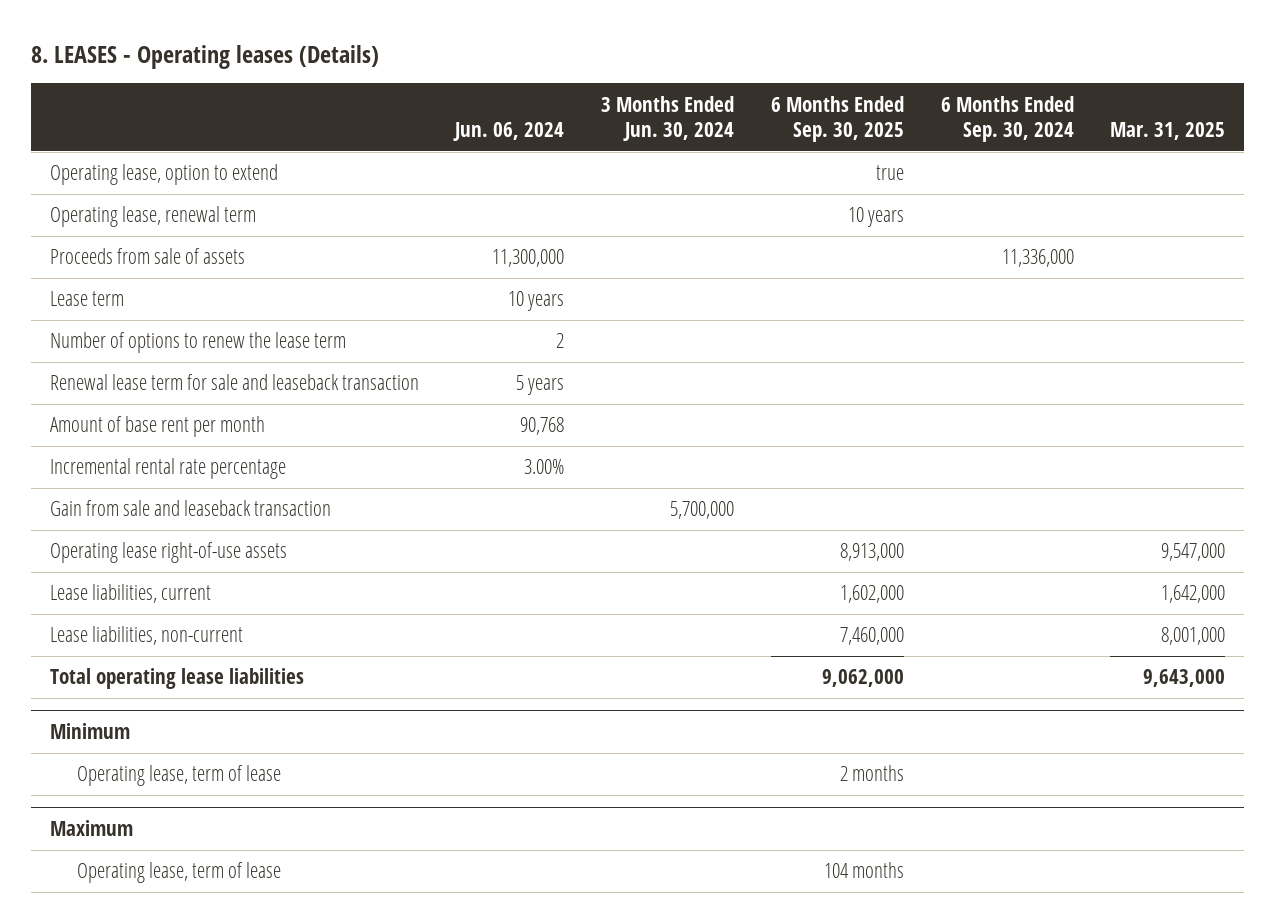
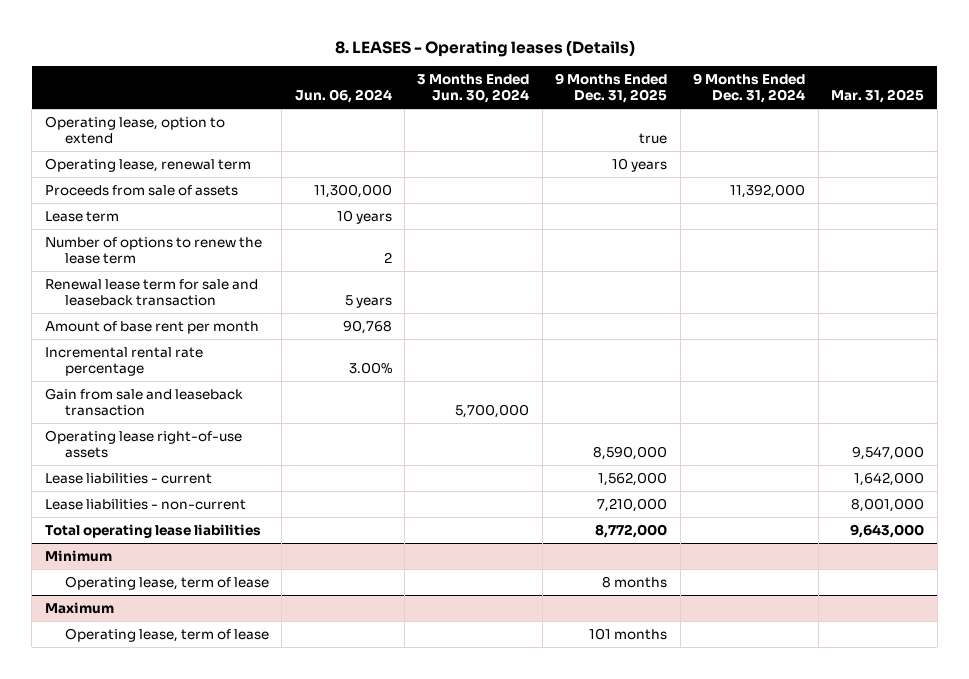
[770,95,904,143] 6 Months Ended Sep. 30, 2025 -> none
[940,95,1074,143] 6 Months Ended Sep. 30, 2024 -> none
none -> [555,73,668,103] 9 Months Ended Dec. 31, 2025
none -> [693,73,806,103] 9 Months Ended Dec. 31, 2024
[49,584,211,604] Lease liabilities, current -> [44,472,212,484] Lease liabilities - current
[49,626,243,646] Lease liabilities, non-current -> [44,498,246,510] Lease liabilities - non-current

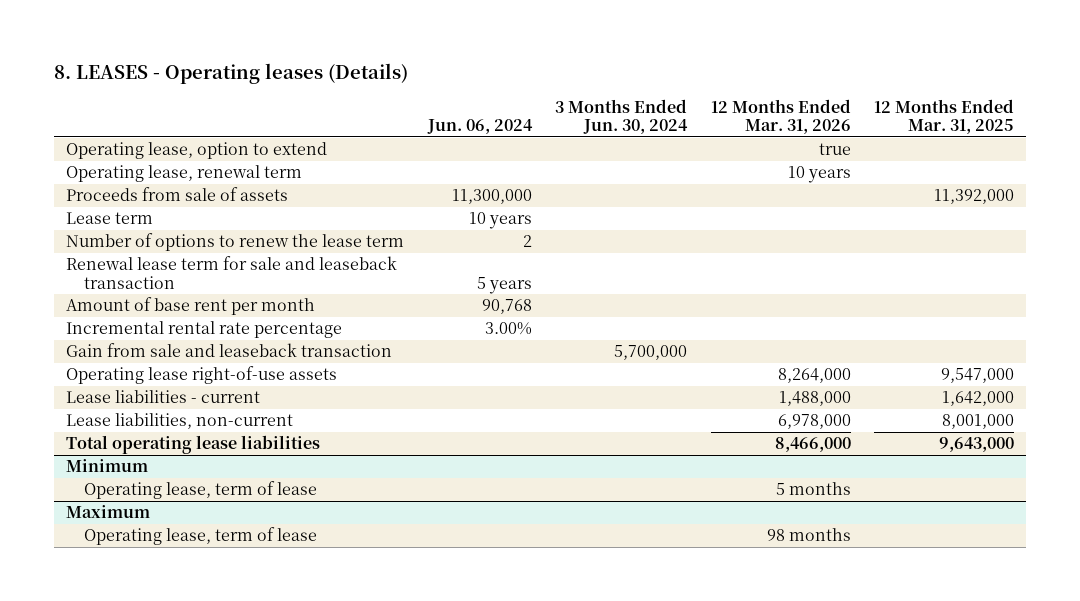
[555,73,668,103] 9 Months Ended Dec. 31, 2025 -> none
[693,73,806,103] 9 Months Ended Dec. 31, 2024 -> none
[831,88,925,103] Mar. 31, 2025 -> none
none -> [710,98,851,135] 12 Months Ended Mar. 31, 2026
none -> [874,98,1015,135] 12 Months Ended Mar. 31, 2025
[44,498,246,510] Lease liabilities - non-current -> [66,413,294,430] Lease liabilities, non-current

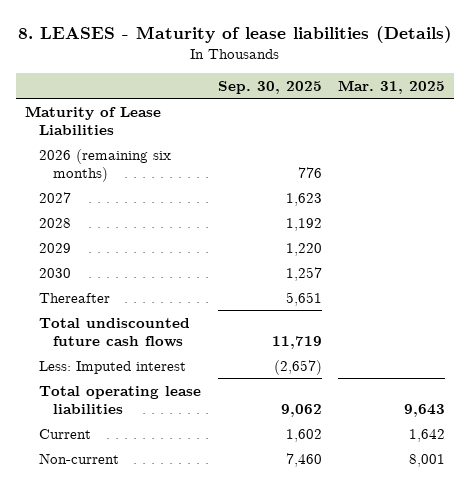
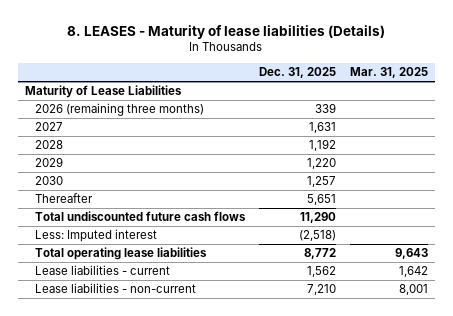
[217,80,322,94] Sep. 30, 2025 -> none
none -> [259,67,337,79] Dec. 31, 2025
[38,148,171,182] 2026 (remaining six months) -> [35,103,205,117] 2026 (remaining three months)
[38,428,91,439] Current -> [35,265,171,276] Lease liabilities - current
[38,452,119,464] Non-current -> [35,283,197,294] Lease liabilities - non-current

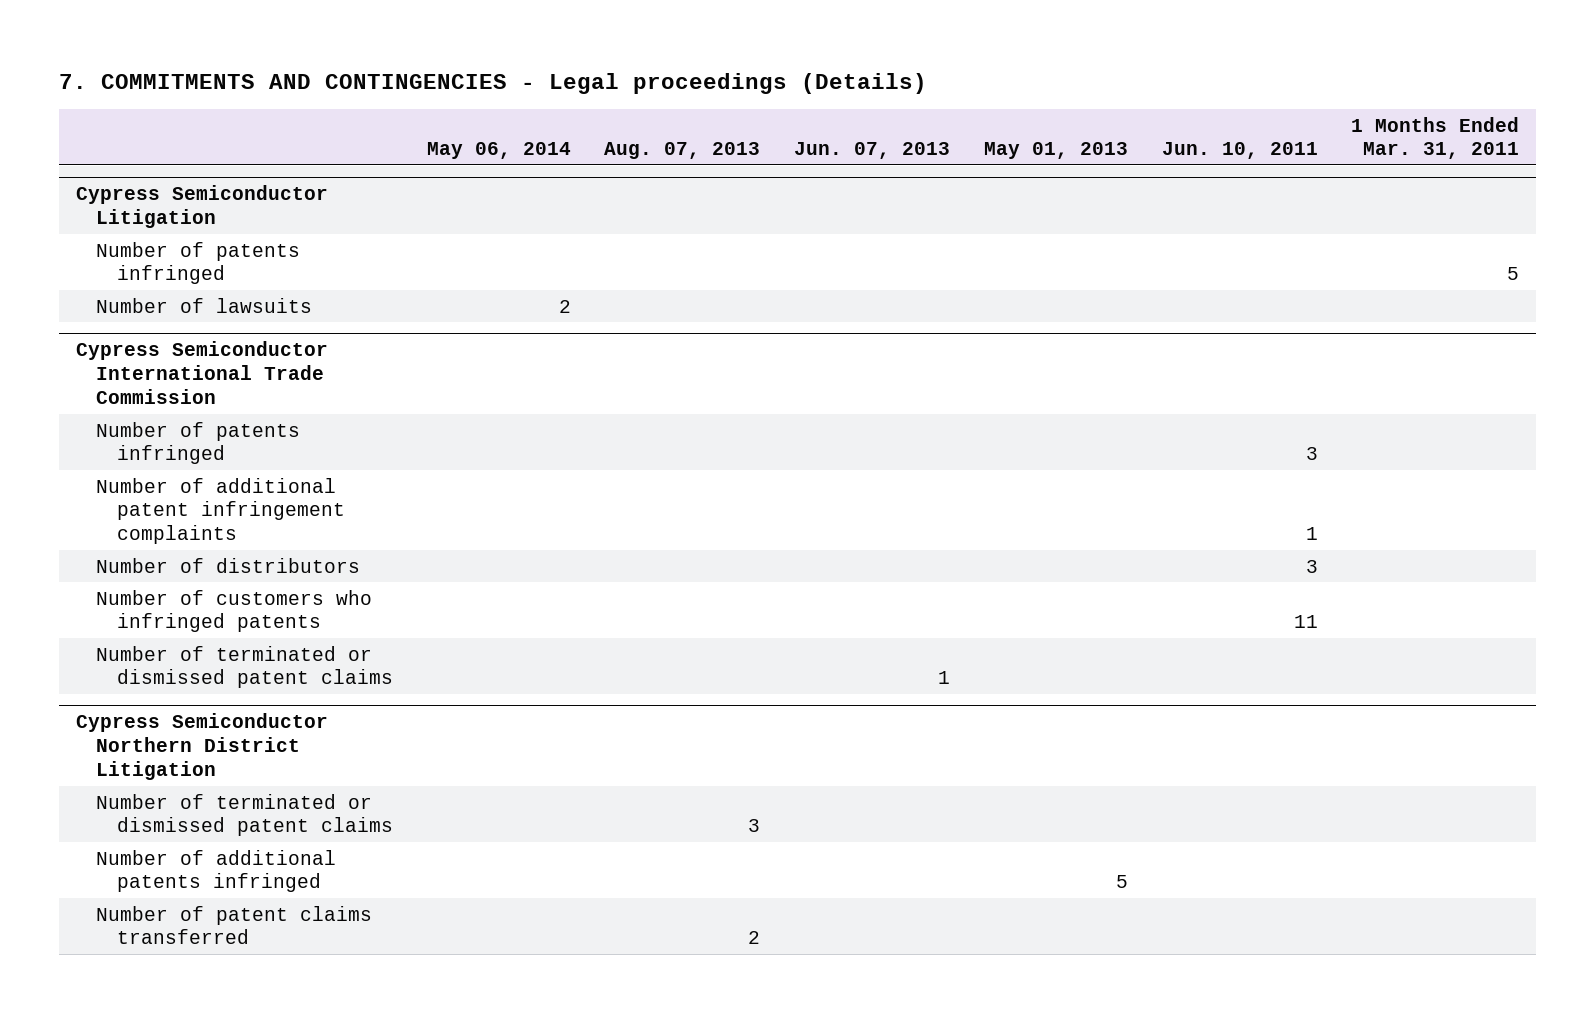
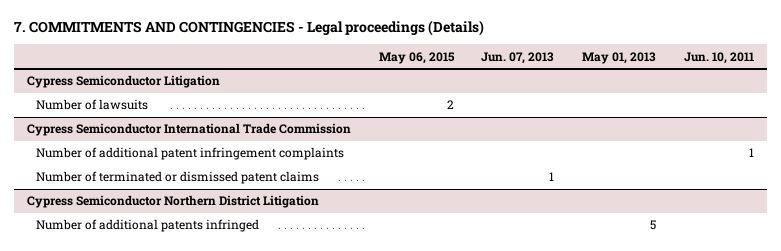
[426,142,571,160] May 06, 2014 -> none
[604,142,761,160] Aug. 07, 2013 -> none
[1351,116,1520,160] 1 Months Ended Mar. 31, 2011 -> none
none -> [378,51,455,64] May 06, 2015
[96,241,301,285] Number of patents infringed -> none
[96,421,301,465] Number of patents infringed -> none
[96,557,361,573] Number of distributors -> none
[96,589,373,633] Number of customers who infringed patents -> none
[96,793,393,837] Number of terminated or dismissed patent claims -> none
[96,905,373,945] Number of patent claims transferred -> none

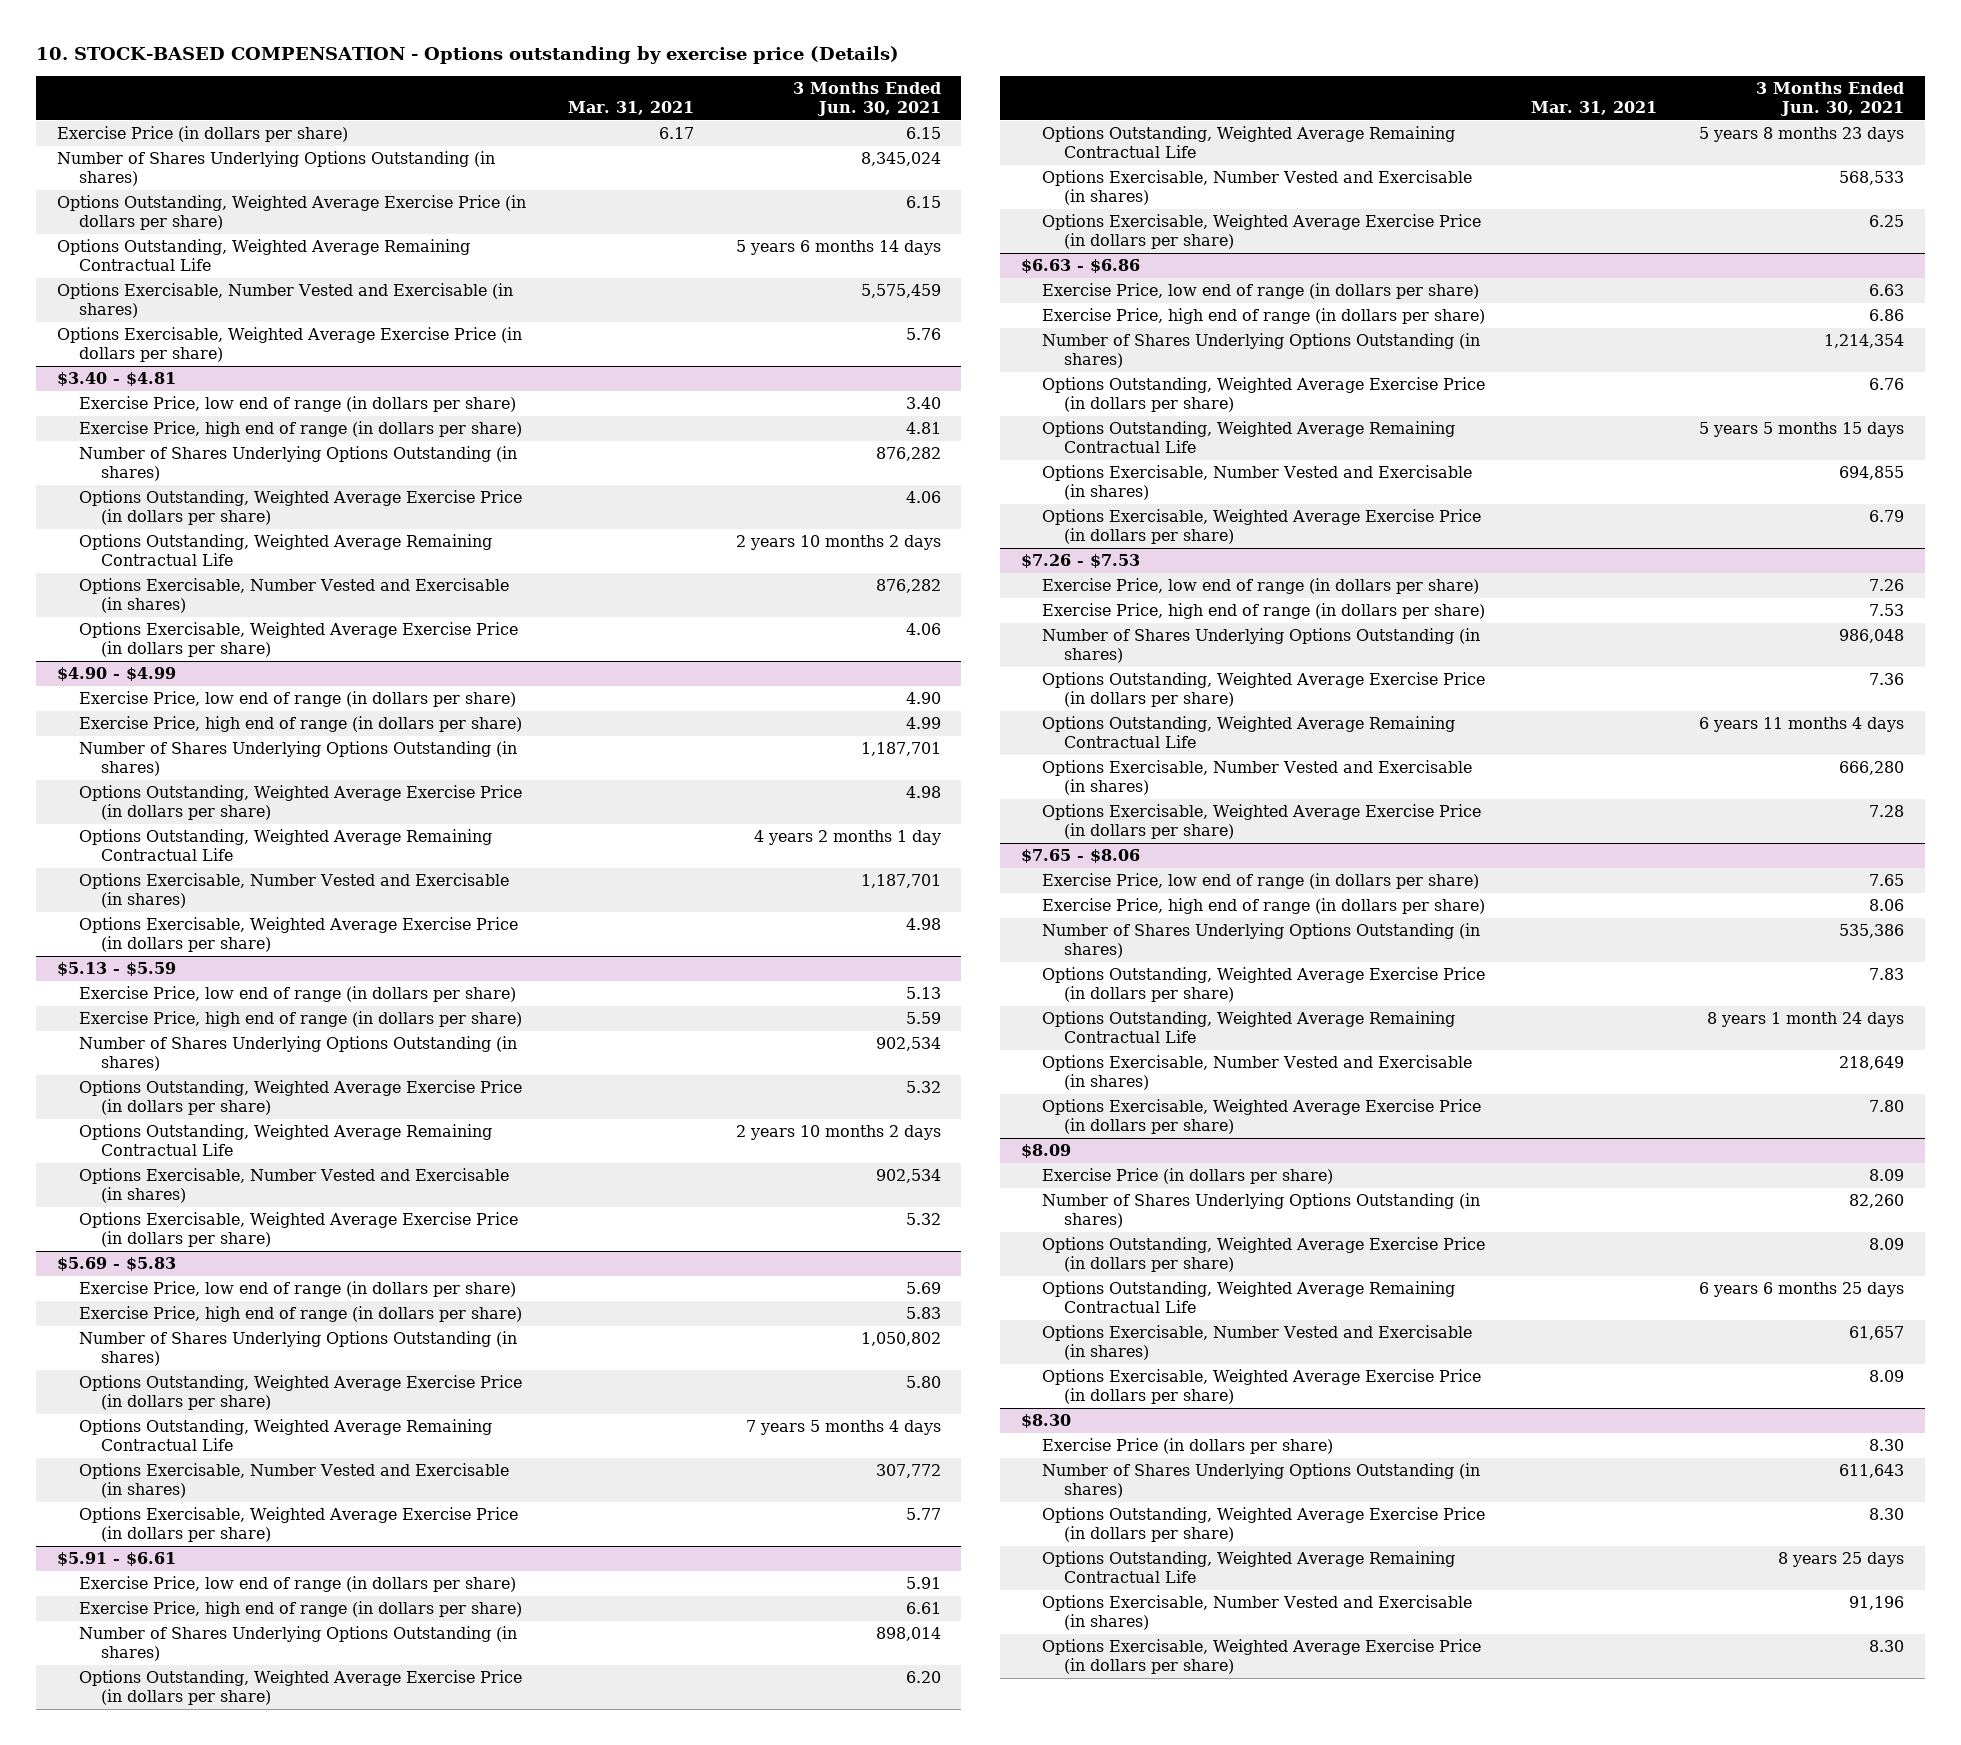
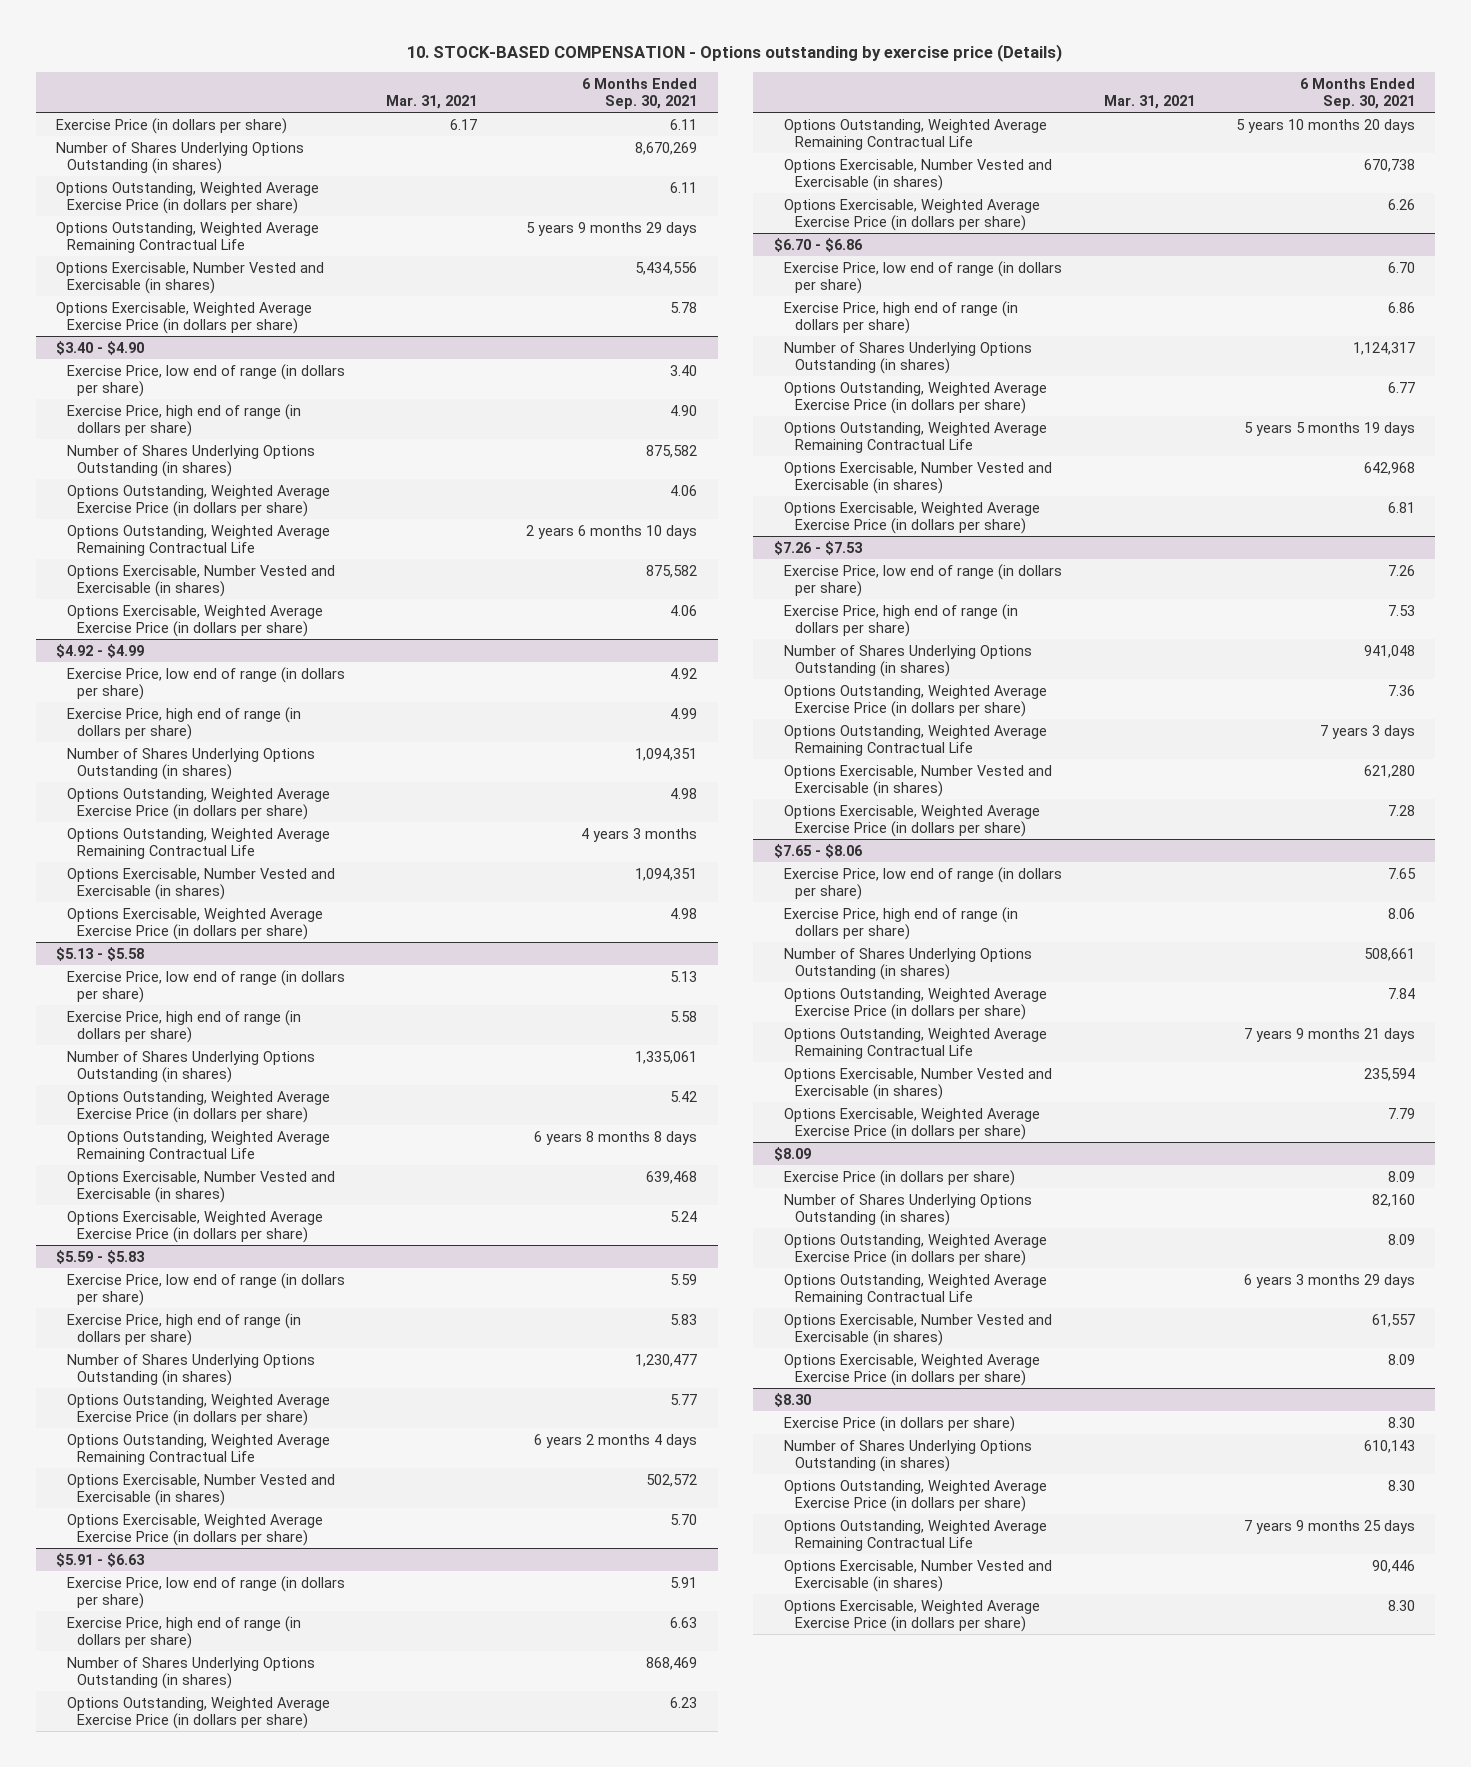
[792,81,941,116] 3 Months Ended Jun. 30, 2021 -> none
none -> [582,77,698,109] 6 Months Ended Sep. 30, 2021
[57,372,177,387] $3.40 - $4.81 -> [56,340,145,355] $3.40 - $4.90
[57,667,177,682] $4.90 - $4.99 -> [56,643,145,658] $4.92 - $4.99
[57,962,177,977] $5.13 - $5.59 -> [56,946,145,961] $5.13 - $5.58
[57,1257,177,1272] $5.69 - $5.83 -> [56,1249,146,1264] $5.59 - $5.83
[57,1552,177,1567] $5.91 - $6.61 -> [56,1552,146,1567] $5.91 - $6.63
[1020,259,1140,274] $6.63 - $6.86 -> [773,237,863,252] $6.70 - $6.86

